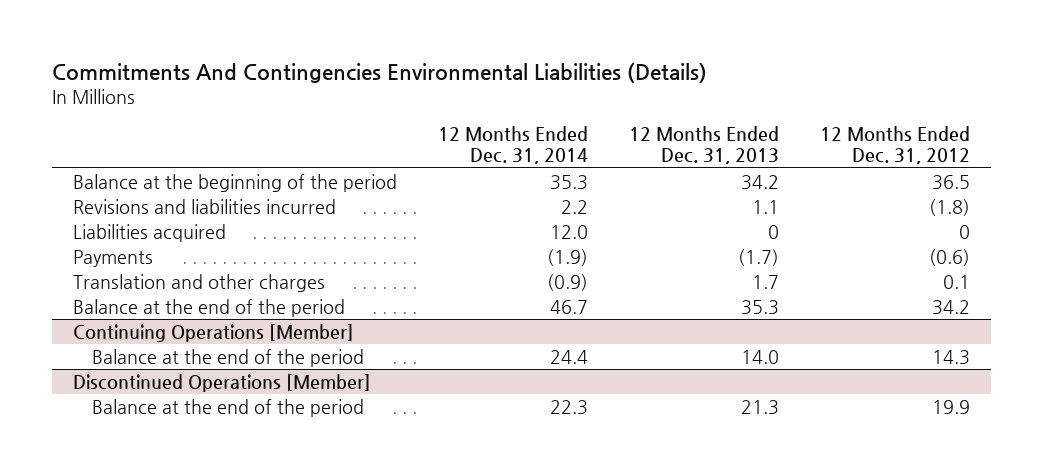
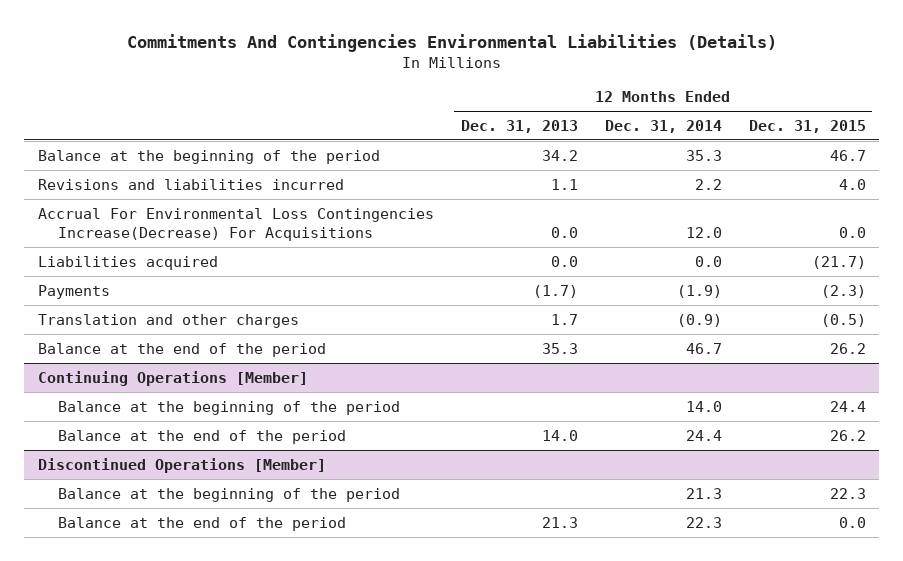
[820,126,971,165] 12 Months Ended Dec. 31, 2012 -> none
none -> [748,119,866,133] Dec. 31, 2015
none -> [37,207,434,242] Accrual For Environmental Loss Contingencies Increase(Decrease) For Acquisitions
[549,224,588,239] 12.0 -> [694,255,722,267] 0.0
[767,224,779,239] 0 -> [550,255,578,267] 0.0
none -> [57,400,400,415] Balance at the beginning of the period
none -> [57,487,400,502] Balance at the beginning of the period

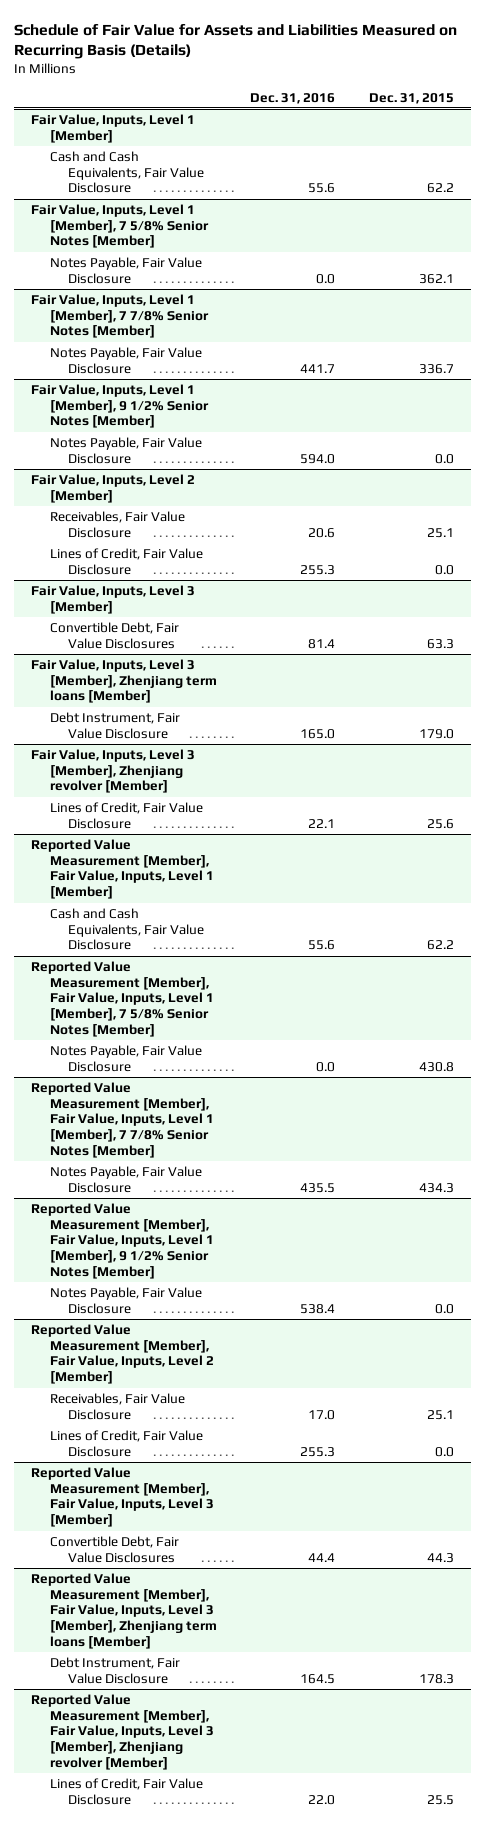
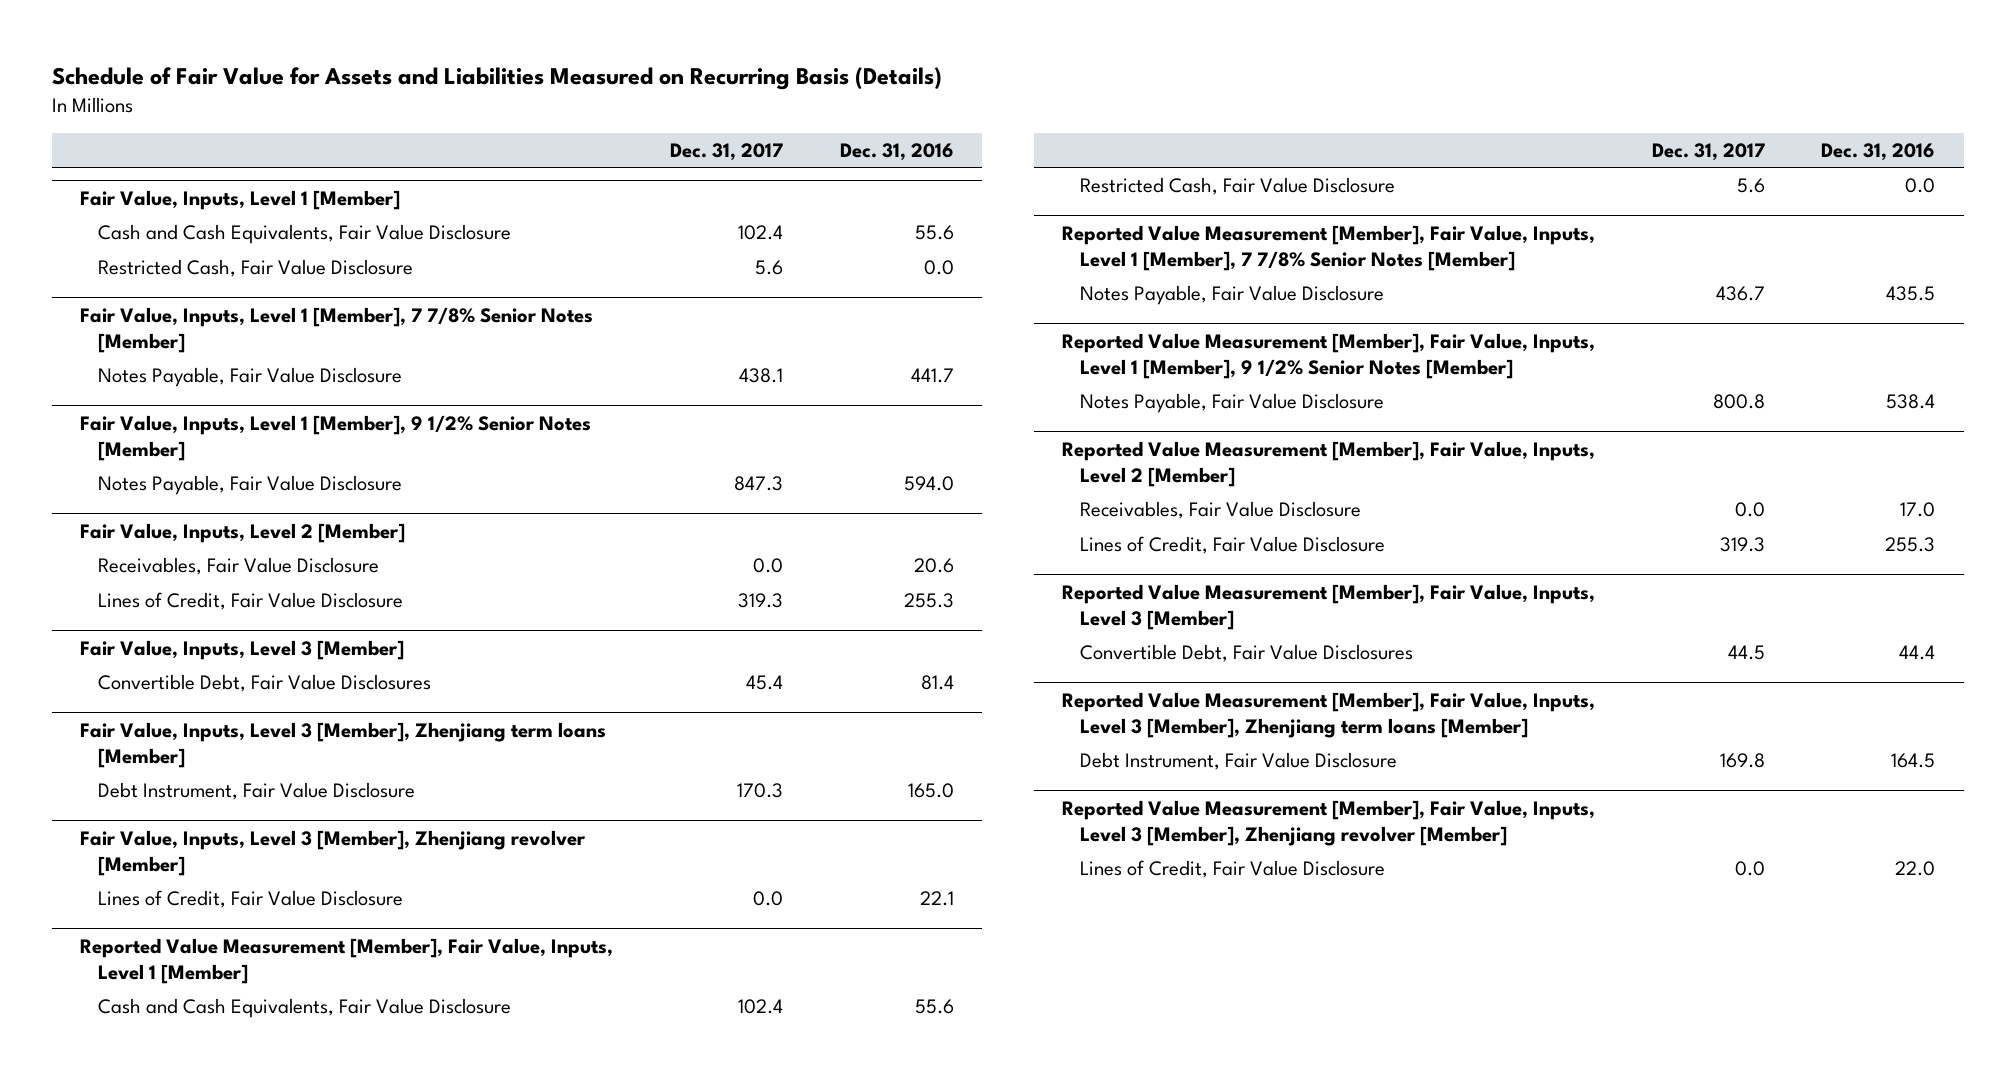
[369,92,455,104] Dec. 31, 2015 -> none
none -> [669,142,783,161] Dec. 31, 2017
[30,203,209,249] Fair Value, Inputs, Level 1 [Member], 7 5/8% Senior Notes [Member] -> none
[49,256,202,284] Notes Payable, Fair Value Disclosure -> none
none -> [98,259,414,278] Restricted Cash, Fair Value Disclosure
[30,960,214,1038] Reported Value Measurement [Member], Fair Value, Inputs, Level 1 [Member], 7 5/8% Senior Notes [Member] -> none
[49,1044,202,1072] Notes Payable, Fair Value Disclosure -> none
none -> [1080,177,1396,196] Restricted Cash, Fair Value Disclosure

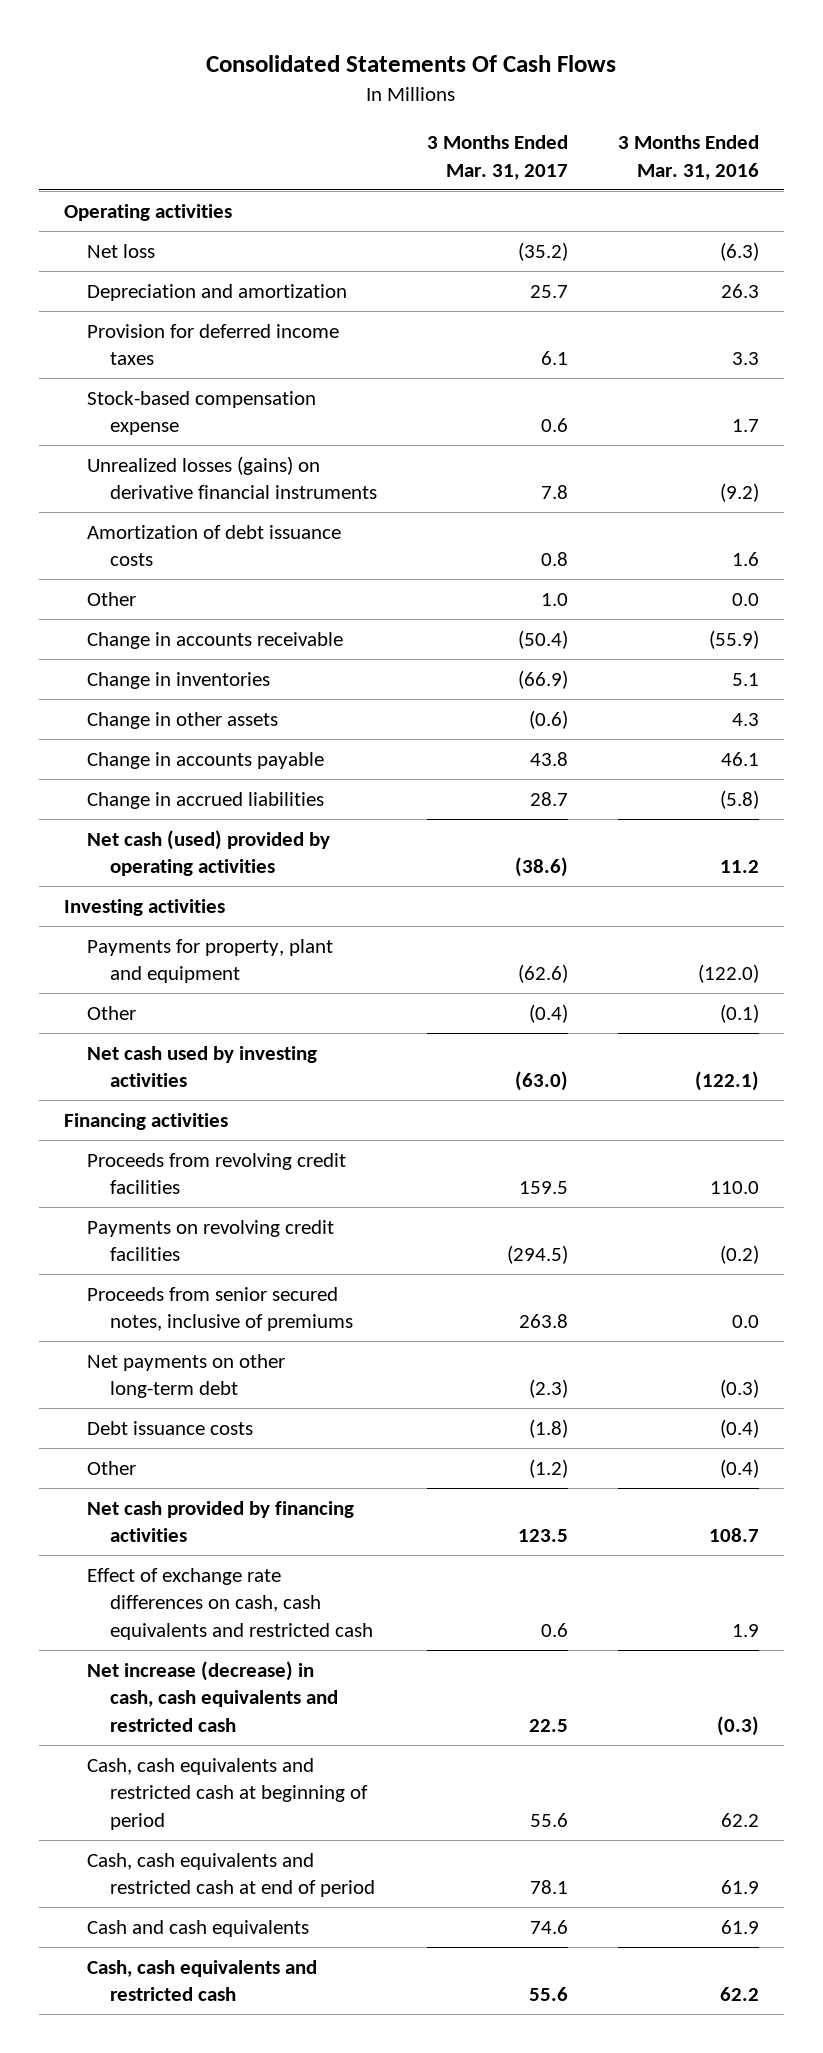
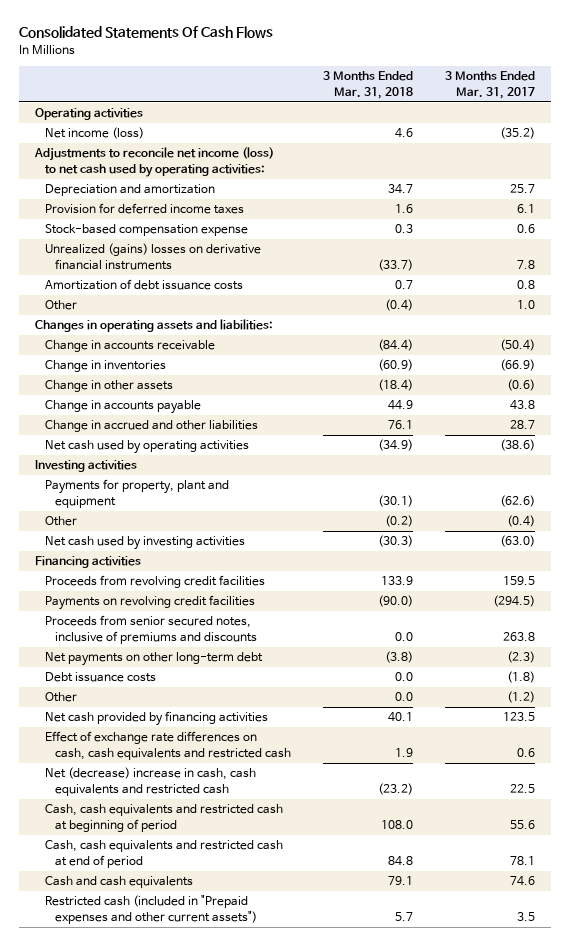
[617,135,759,180] 3 Months Ended Mar. 31, 2016 -> none
none -> [322,71,413,99] 3 Months Ended Mar. 31, 2018
[87,243,156,258] Net loss -> [44,127,144,140] Net income (loss)
none -> [33,147,274,177] Adjustments to reconcile net income (loss) to net cash used by operating activities:
[87,455,377,500] Unrealized losses (gains) on derivative financial instruments -> [44,243,261,270] Unrealized (gains) losses on derivative financial instruments
none -> [34,319,273,333] Changes in operating assets and liabilities:
[87,791,325,809] Change in accrued liabilities -> [44,420,258,433] Change in accrued and other liabilities
[87,829,331,877] Net cash (used) provided by operating activities -> [44,440,249,455] Net cash used by operating activities
[87,1286,353,1332] Proceeds from senior secured notes, inclusive of premiums -> [44,615,257,644] Proceeds from senior secured notes, inclusive of premiums and discounts
[87,1660,338,1732] Net increase (decrease) in cash, cash equivalents and restricted cash -> [44,767,256,796] Net (decrease) increase in cash, cash equivalents and restricted cash
[87,1959,318,2002] Cash, cash equivalents and restricted cash -> none
none -> [44,895,257,924] Restricted cash (included in "Prepaid expenses and other current assets")

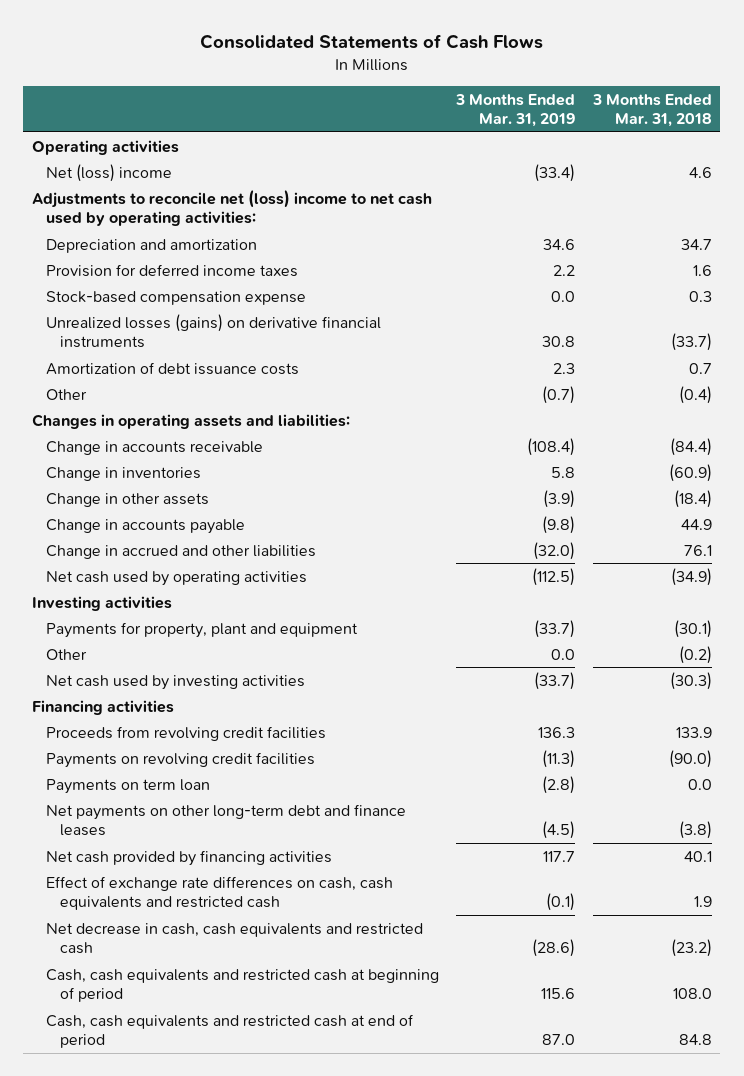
[18,26,273,39] Consolidated Statements Of Cash Flows -> [199,34,543,50] Consolidated Statements of Cash Flows
[445,71,536,99] 3 Months Ended Mar. 31, 2017 -> none
none -> [455,93,576,127] 3 Months Ended Mar. 31, 2019
[44,127,144,140] Net income (loss) -> [46,163,173,182] Net (loss) income
[33,147,274,177] Adjustments to reconcile net income (loss) to net cash used by operating activities: -> [31,189,432,227] Adjustments to reconcile net (loss) income to net cash used by operating activities:
[44,243,261,270] Unrealized (gains) losses on derivative financial instruments -> [46,313,382,349] Unrealized losses (gains) on derivative financial instruments
[44,615,257,644] Proceeds from senior secured notes, inclusive of premiums and discounts -> none
[44,672,156,683] Debt issuance costs -> none
[44,692,77,703] Other -> none
none -> [46,778,211,794] Payments on term loan
[44,652,263,667] Net payments on other long-term debt -> [46,803,407,837] Net payments on other long-term debt and finance leases
[44,767,256,796] Net (decrease) increase in cash, cash equivalents and restricted cash -> [46,922,424,955] Net decrease in cash, cash equivalents and restricted cash
[44,876,193,889] Cash and cash equivalents -> none
[44,895,257,924] Restricted cash (included in "Prepaid expenses and other current assets") -> none

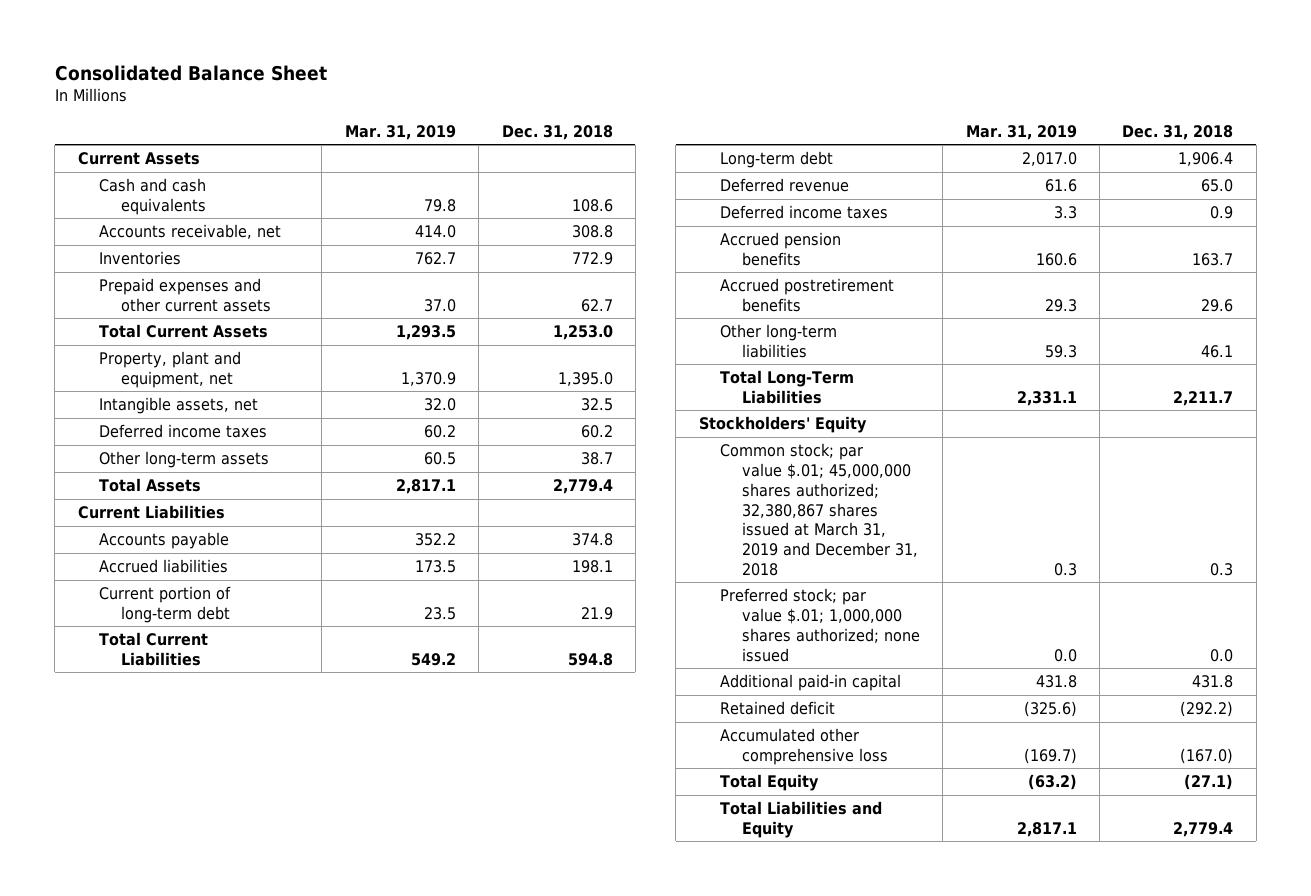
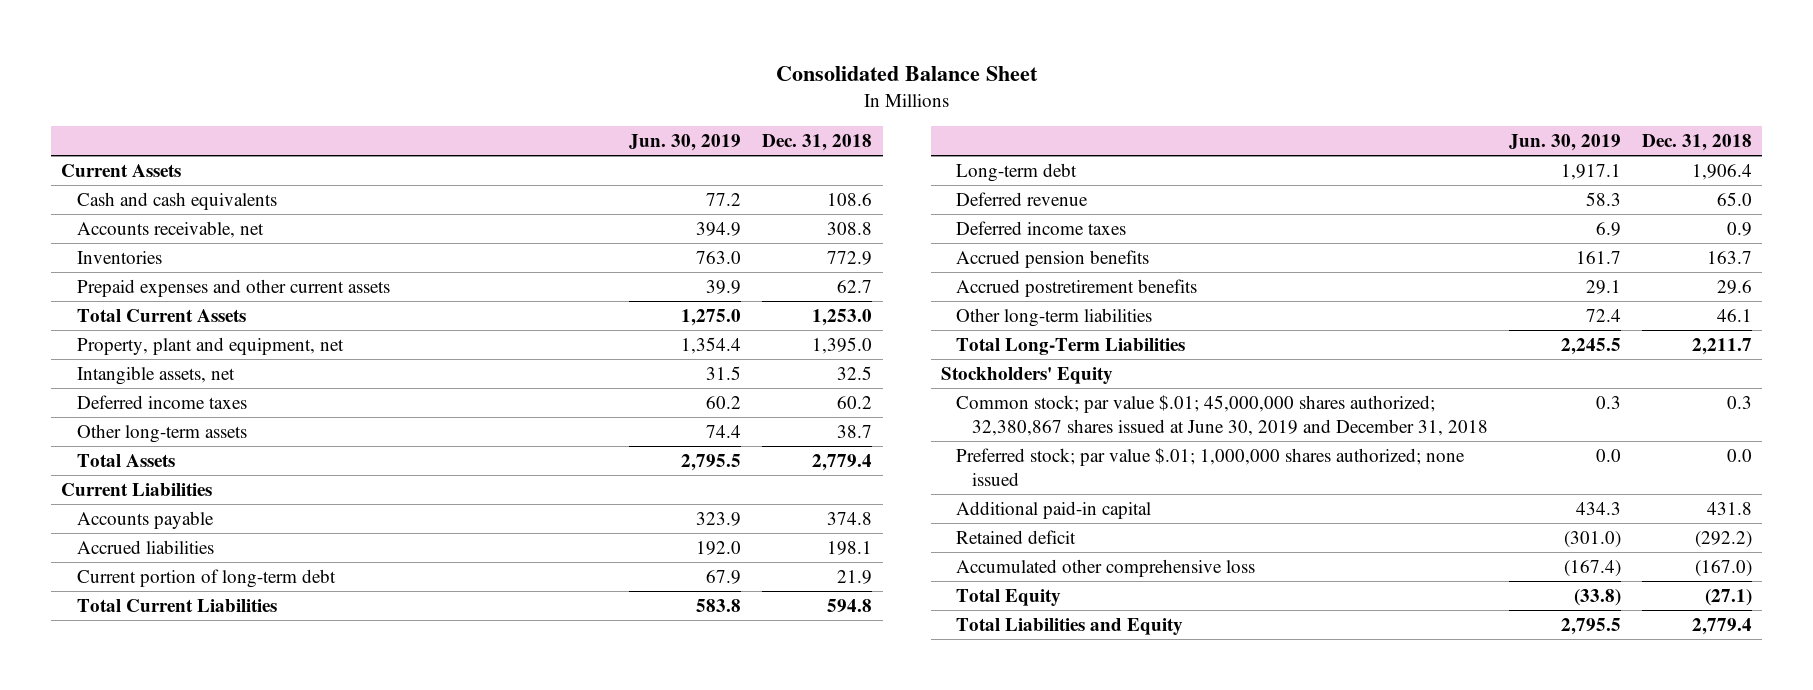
[344,124,456,140] Mar. 31, 2019 -> none
none -> [628,133,741,151] Jun. 30, 2019
[720,443,918,576] Common stock; par value $.01; 45,000,000 shares authorized; 32,380,867 shares issued at March 31, 2019 and December 31, 2018 -> [956,395,1488,436] Common stock; par value $.01; 45,000,000 shares authorized; 32,380,867 shares issued at June 30, 2019 and December 31, 2018

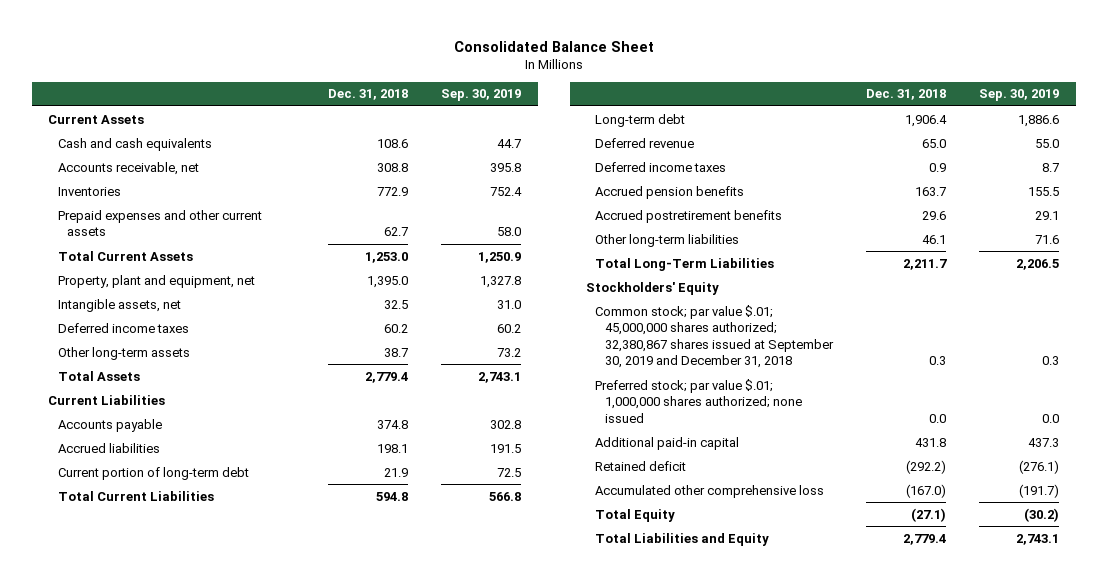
[628,133,741,151] Jun. 30, 2019 -> none
none -> [441,89,522,102] Sep. 30, 2019
[956,395,1488,436] Common stock; par value $.01; 45,000,000 shares authorized; 32,380,867 shares issued at June 30, 2019 and December 31, 2018 -> [595,304,834,369] Common stock; par value $.01; 45,000,000 shares authorized; 32,380,867 shares issued at September 30, 2019 and December 31, 2018

